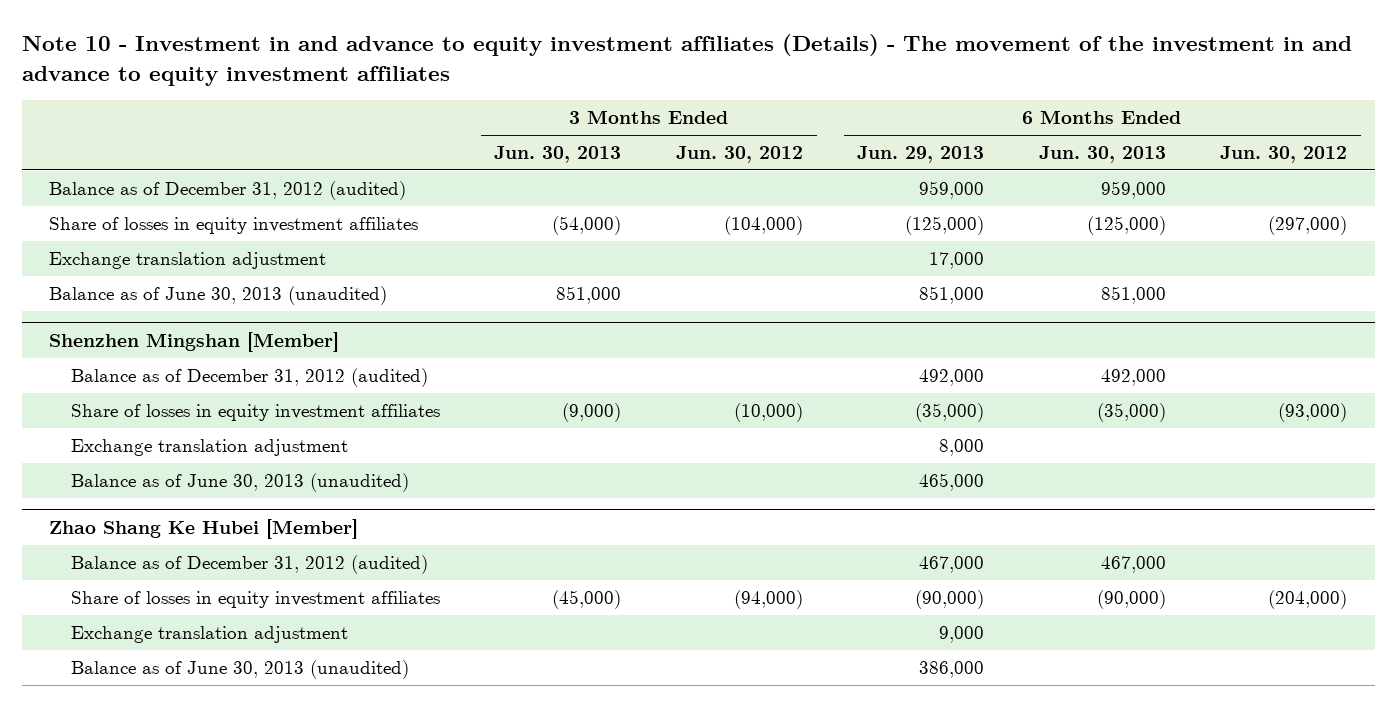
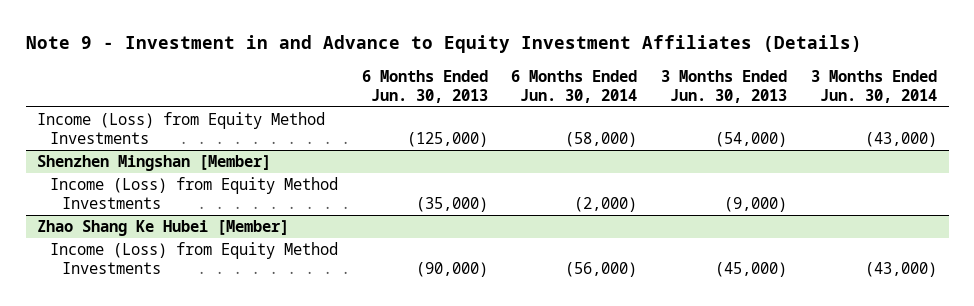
[21,34,1352,87] Note 10 - Investment in and advance to equity investment affiliates (Details) - The movement of the investment in and advance to equity investment affiliates -> [25,35,862,54] Note 9 - Investment in and Advance to Equity Investment Affiliates (Details)
[675,146,803,164] Jun. 30, 2012 -> none
[857,146,985,164] Jun. 29, 2013 -> none
[1220,146,1348,164] Jun. 30, 2012 -> none
none -> [511,69,638,103] 6 Months Ended Jun. 30, 2014
none -> [811,69,938,103] 3 Months Ended Jun. 30, 2014
[49,181,407,201] Balance as of December 31, 2012 (audited) -> none
[49,252,327,270] Exchange translation adjustment -> none
[49,286,388,306] Balance as of June 30, 2013 (unaudited) -> none
[49,217,419,235] Share of losses in equity investment affiliates -> [37,112,326,145] Income (Loss) from Equity Method Investments
[71,368,429,388] Balance as of December 31, 2012 (audited) -> none
[71,439,349,457] Exchange translation adjustment -> none
[71,473,410,493] Balance as of June 30, 2013 (unaudited) -> none
[71,404,441,422] Share of losses in equity investment affiliates -> [49,177,338,210] Income (Loss) from Equity Method Investments
[71,555,429,575] Balance as of December 31, 2012 (audited) -> none
[71,626,349,644] Exchange translation adjustment -> none
[71,660,410,680] Balance as of June 30, 2013 (unaudited) -> none
[71,591,441,609] Share of losses in equity investment affiliates -> [49,242,338,275] Income (Loss) from Equity Method Investments

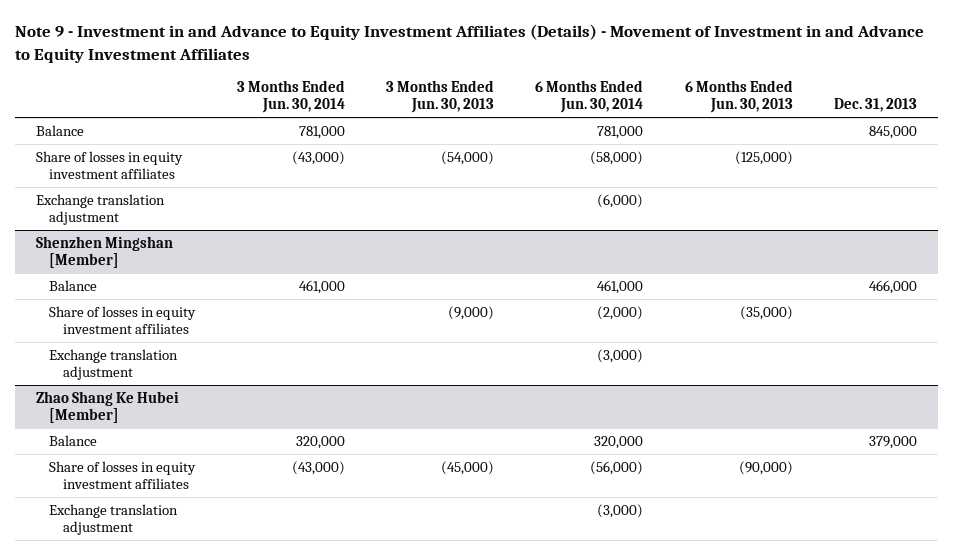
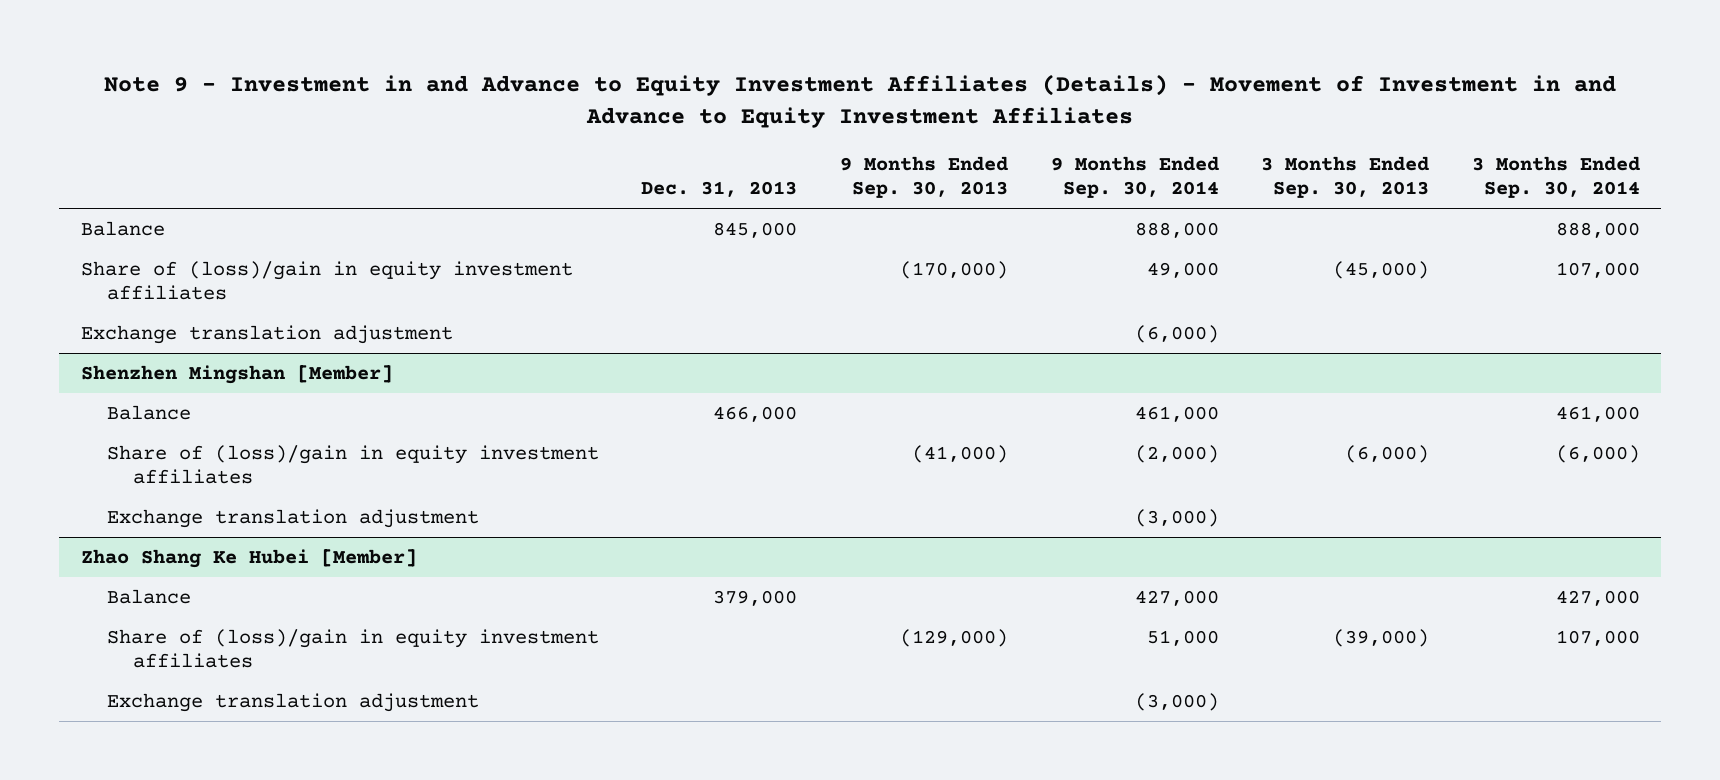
[236,79,345,113] 3 Months Ended Jun. 30, 2014 -> none
[386,79,495,113] 3 Months Ended Jun. 30, 2013 -> none
[535,79,644,113] 6 Months Ended Jun. 30, 2014 -> none
[684,79,793,113] 6 Months Ended Jun. 30, 2013 -> none
none -> [839,155,1008,199] 9 Months Ended Sep. 30, 2013
none -> [1050,155,1219,199] 9 Months Ended Sep. 30, 2014
none -> [1261,155,1430,199] 3 Months Ended Sep. 30, 2013
none -> [1471,155,1640,199] 3 Months Ended Sep. 30, 2014
[35,150,183,179] Share of losses in equity investment affiliates -> [80,260,573,301] Share of (loss)/gain in equity investment affiliates
[49,305,197,334] Share of losses in equity investment affiliates -> [106,444,599,485] Share of (loss)/gain in equity investment affiliates
[49,460,197,489] Share of losses in equity investment affiliates -> [106,628,599,669] Share of (loss)/gain in equity investment affiliates

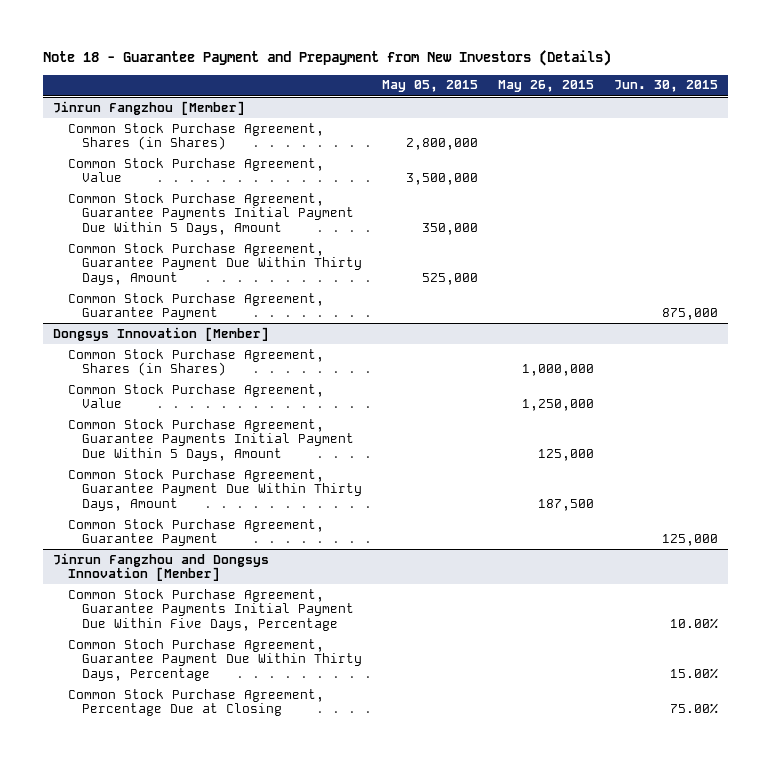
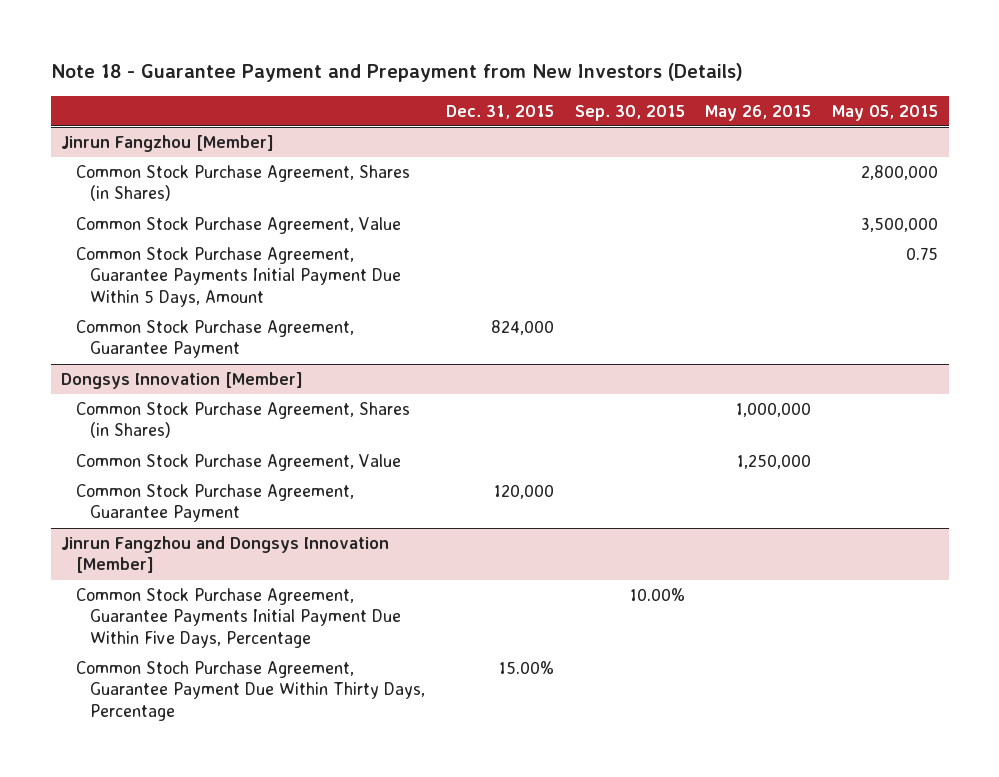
[613,80,718,93] Jun. 30, 2015 -> none
none -> [445,104,554,119] Dec. 31, 2015
none -> [574,104,685,121] Sep. 30, 2015
[67,242,363,286] Common Stock Purchase Agreement, Guarantee Payment Due Within Thirty Days, Amount -> none
[422,223,479,236] 350,000 -> [906,247,939,261] 0.75
[67,418,355,462] Common Stock Purchase Agreement, Guarantee Payments Initial Payment Due Within 5 Days, Amount -> none
[67,468,363,512] Common Stock Purchase Agreement, Guarantee Payment Due Within Thirty Days, Amount -> none
[67,688,324,717] Common Stock Purchase Agreement, Percentage Due at Closing -> none

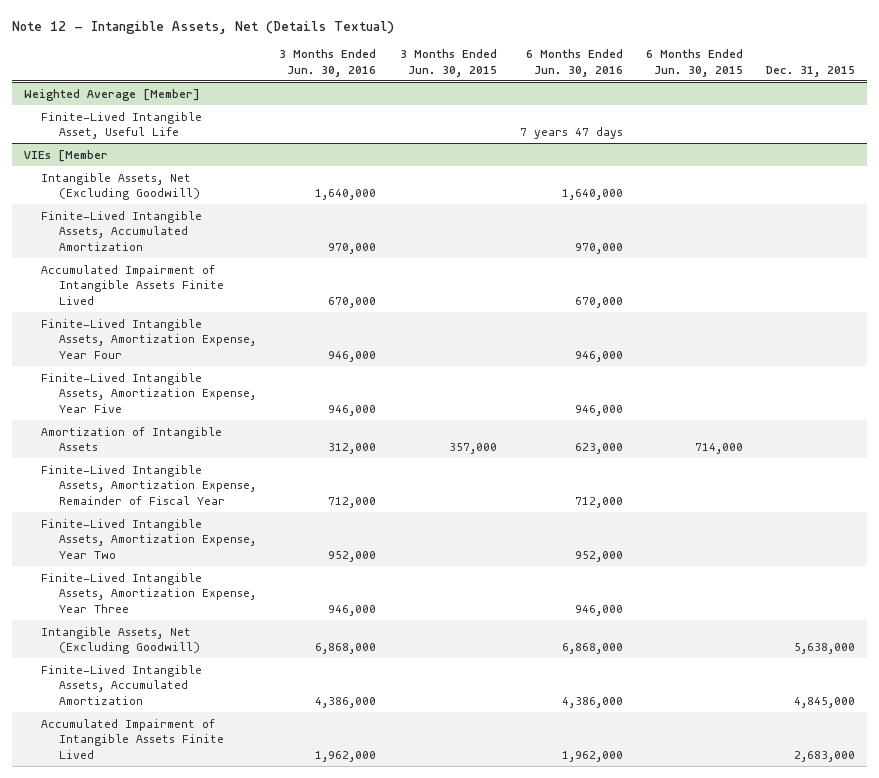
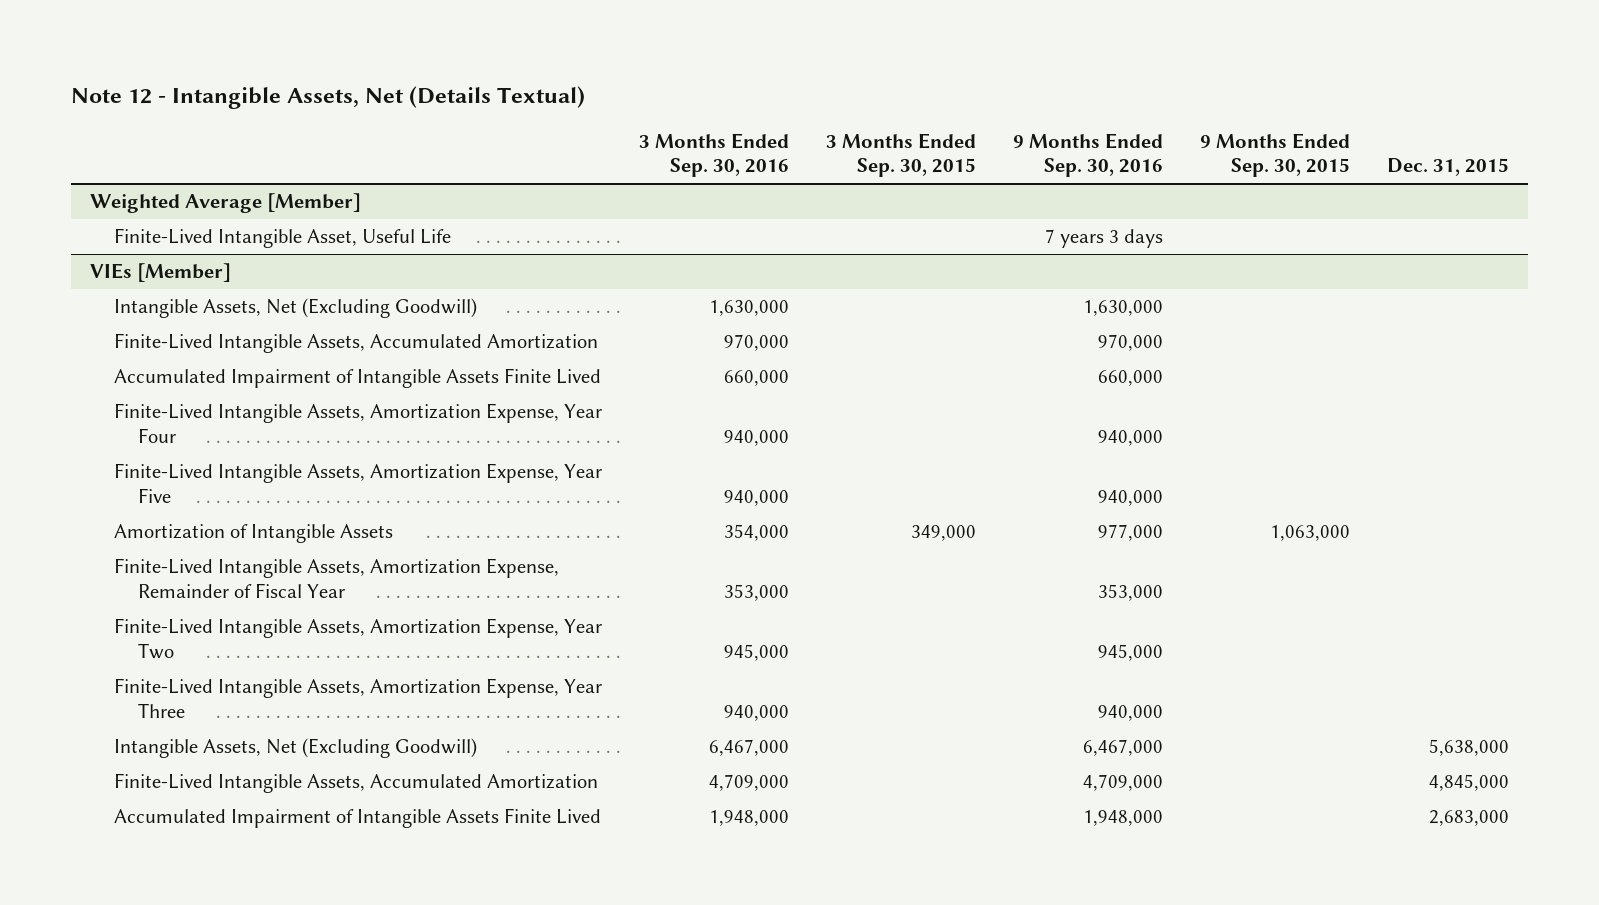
[279,49,377,77] 3 Months Ended Jun. 30, 2016 -> none
[399,49,497,77] 3 Months Ended Jun. 30, 2015 -> none
[525,49,623,77] 6 Months Ended Jun. 30, 2016 -> none
[646,49,744,77] 6 Months Ended Jun. 30, 2015 -> none
none -> [639,132,790,178] 3 Months Ended Sep. 30, 2016
none -> [826,132,977,178] 3 Months Ended Sep. 30, 2015
none -> [1013,132,1164,178] 9 Months Ended Sep. 30, 2016
none -> [1200,132,1351,178] 9 Months Ended Sep. 30, 2015
[23,149,108,162] VIEs [Member -> [89,263,231,283] VIEs [Member]

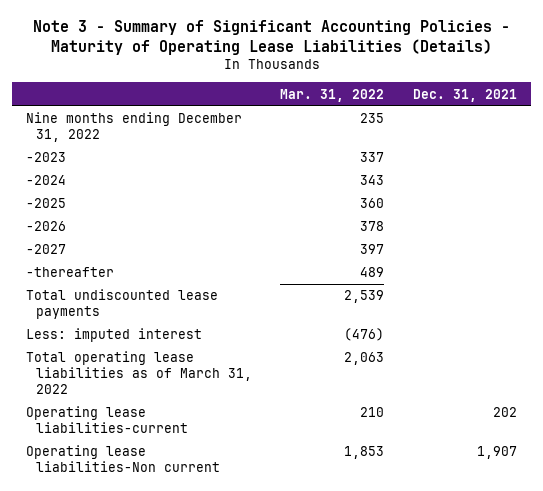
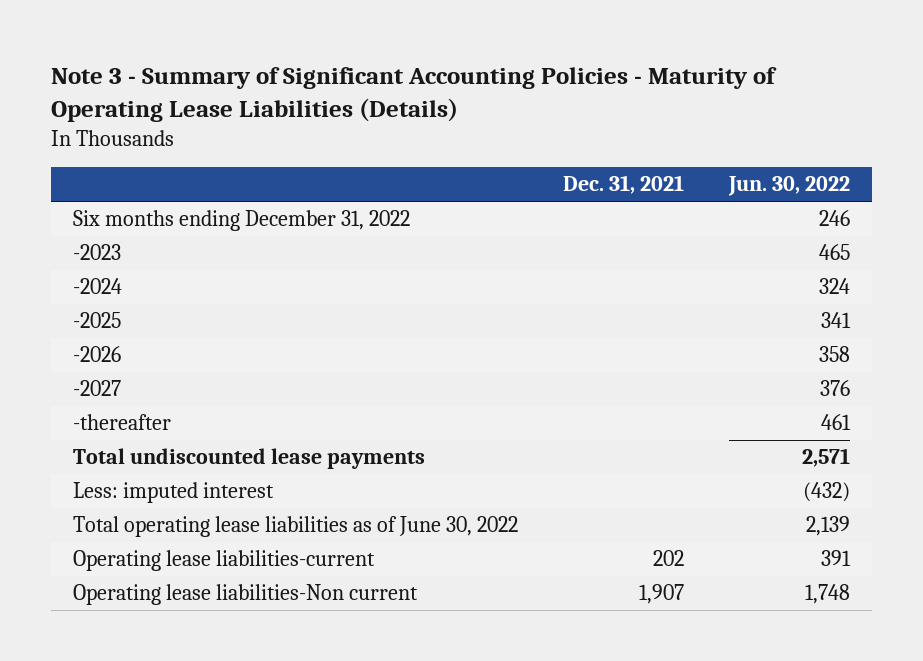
[280,88,385,102] Mar. 31, 2022 -> none
none -> [728,176,851,197] Jun. 30, 2022
[26,112,243,143] Nine months ending December 31, 2022 -> [73,210,411,232] Six months ending December 31, 2022
[26,351,252,395] Total operating lease liabilities as of March 31, 2022 -> [73,516,519,538] Total operating lease liabilities as of June 30, 2022

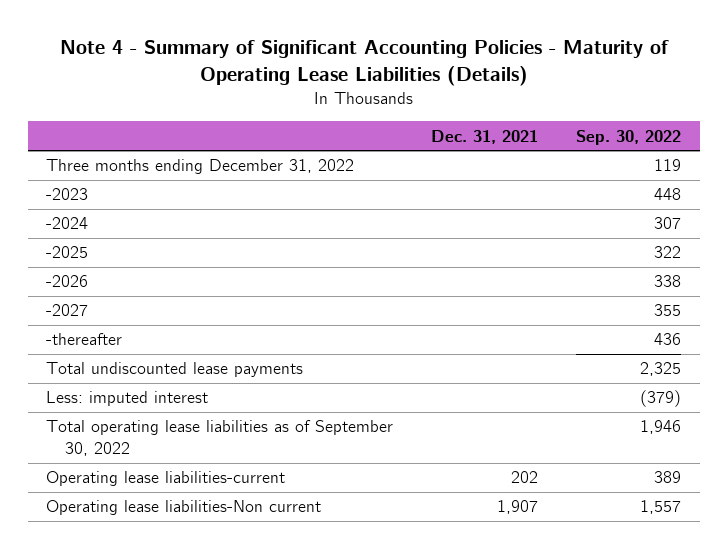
[50,66,777,122] Note 3 - Summary of Significant Accounting Policies - Maturity of Operating Lease Liabilities (Details) -> [59,40,669,87] Note 4 - Summary of Significant Accounting Policies - Maturity of Operating Lease Liabilities (Details)
[728,176,851,197] Jun. 30, 2022 -> none
none -> [575,129,681,145] Sep. 30, 2022
[73,210,411,232] Six months ending December 31, 2022 -> [46,159,355,175] Three months ending December 31, 2022
[73,516,519,538] Total operating lease liabilities as of June 30, 2022 -> [46,420,394,457] Total operating lease liabilities as of September 30, 2022

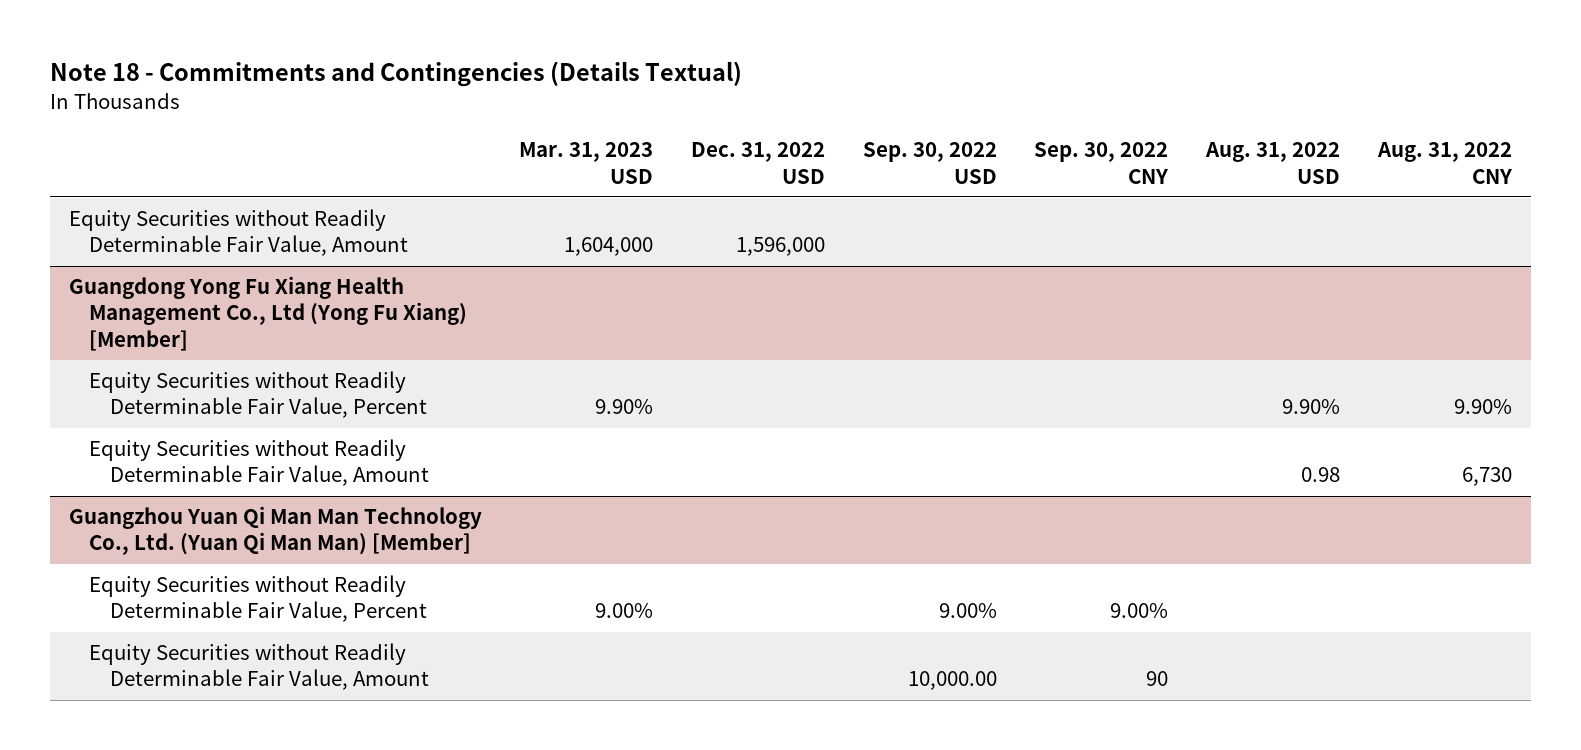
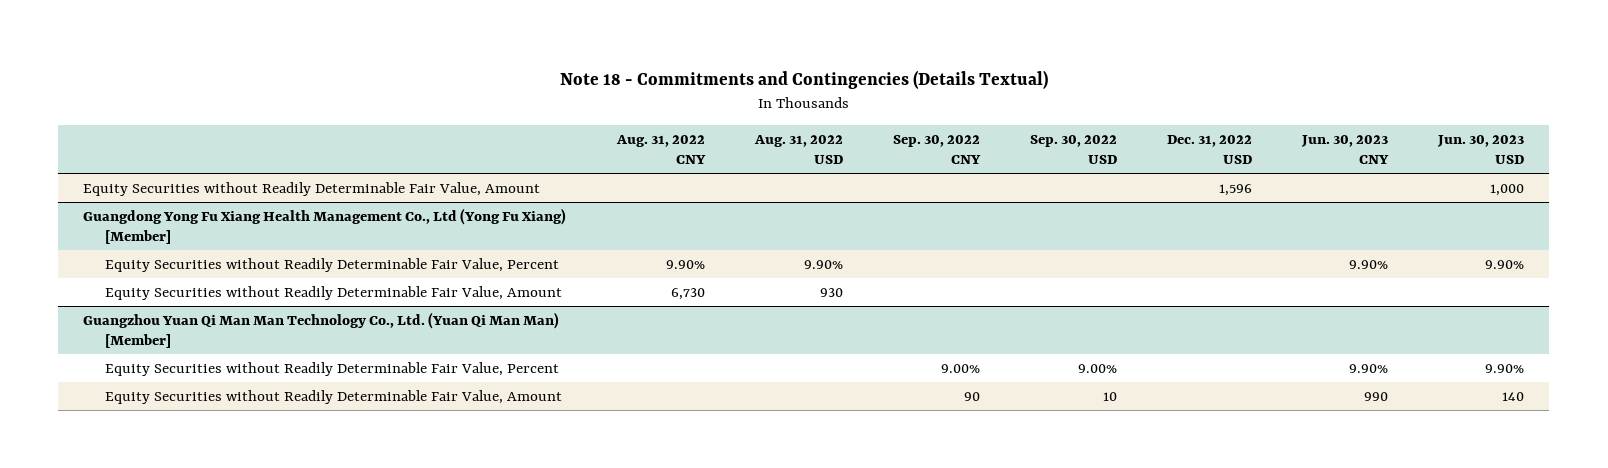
[519,142,654,184] Mar. 31, 2023 USD -> none
none -> [1301,135,1390,165] Jun. 30, 2023 CNY
none -> [1437,135,1525,165] Jun. 30, 2023 USD
[736,237,826,257] 1,596,000 -> [1219,183,1253,196] 1,596
[1301,467,1341,483] 0.98 -> [819,287,843,297] 930
[907,671,997,691] 10,000.00 -> [1102,391,1117,401] 10

